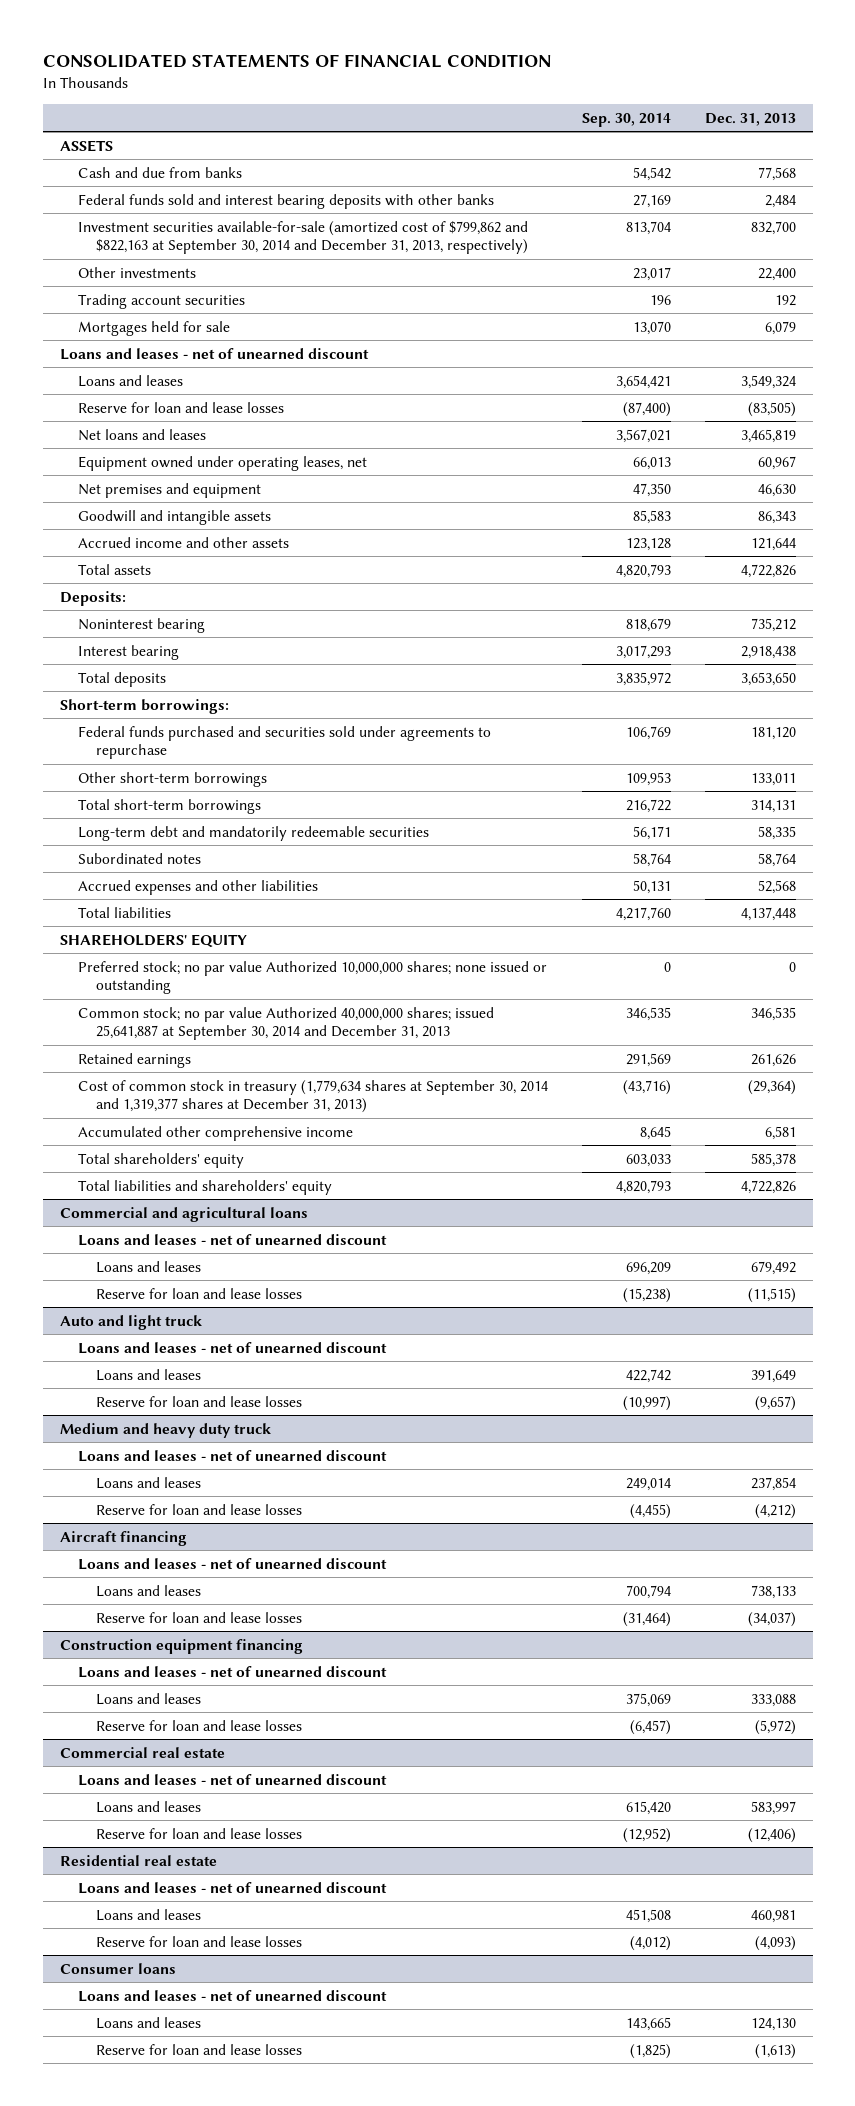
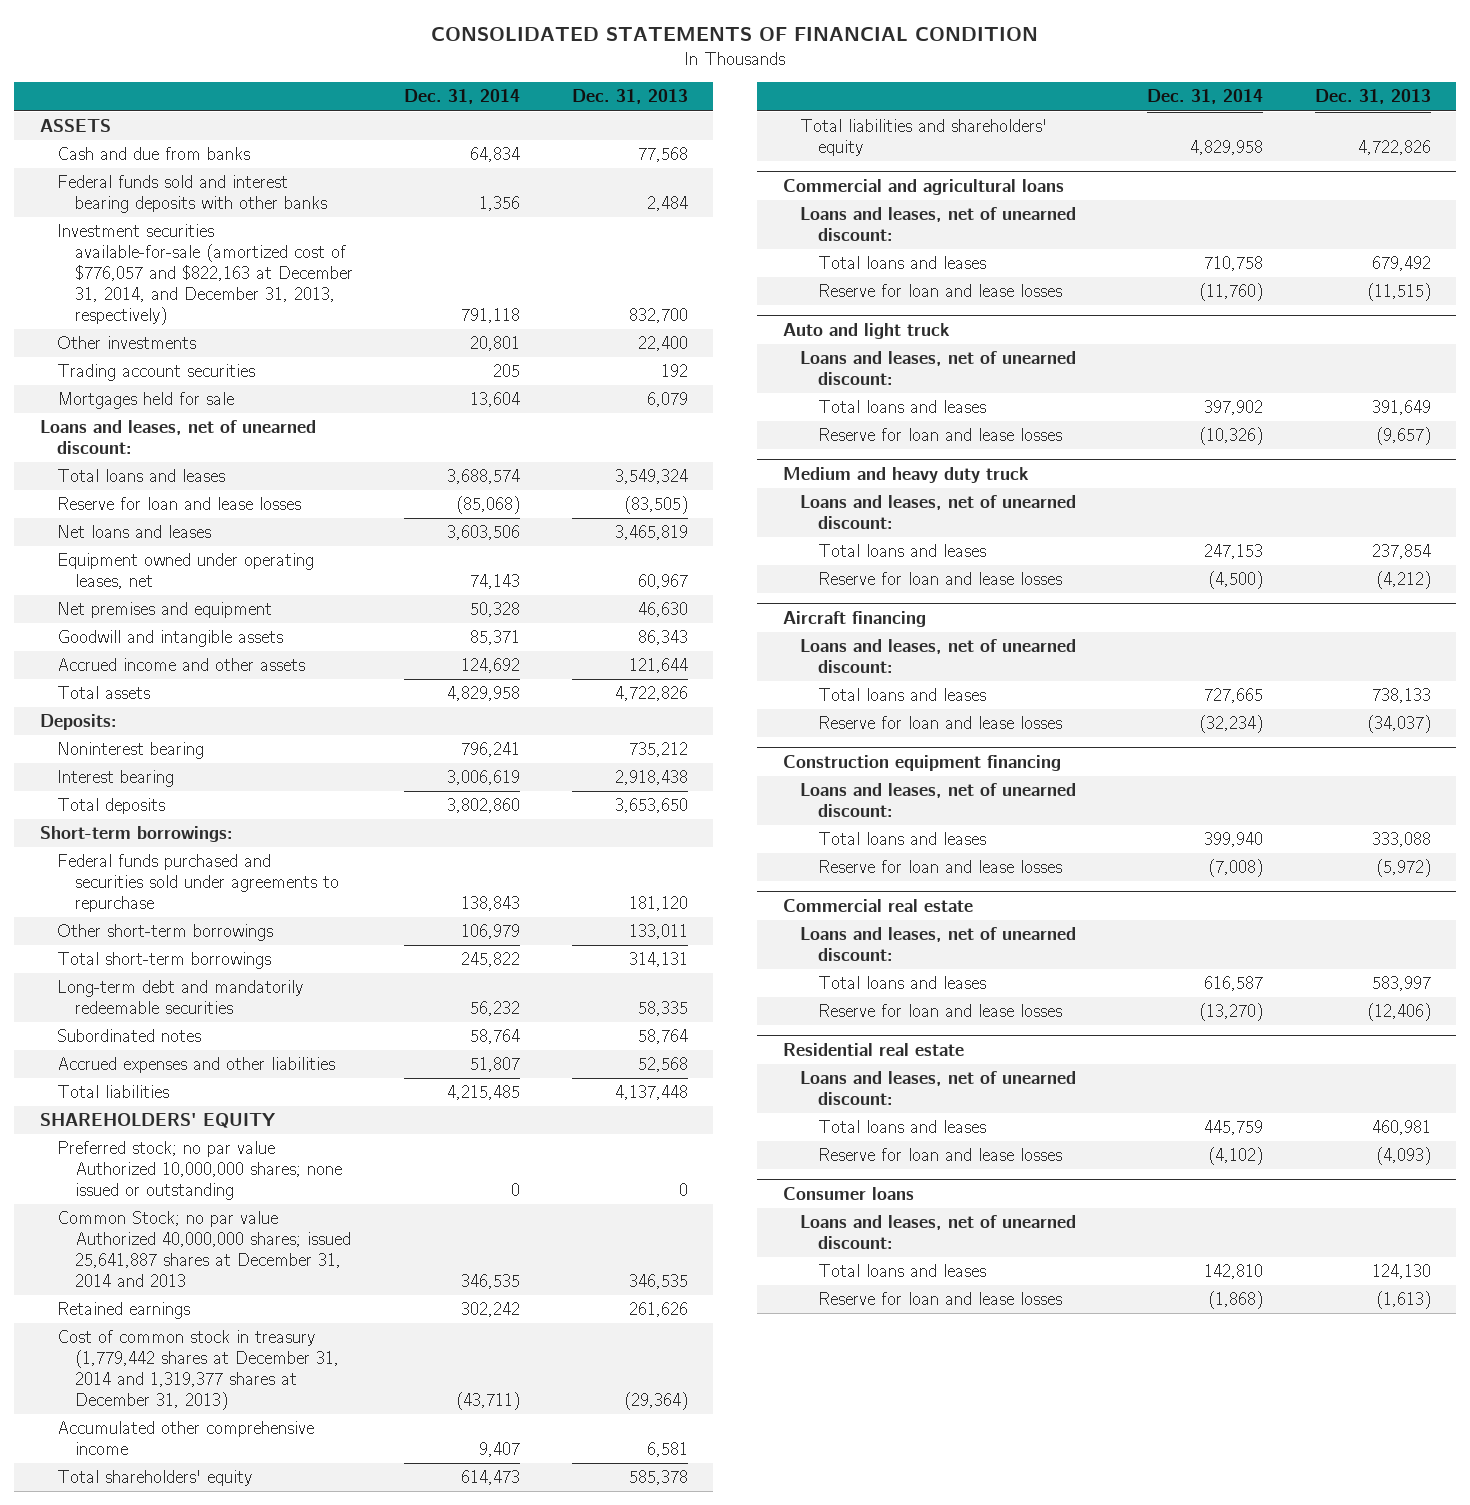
[581,112,671,127] Sep. 30, 2014 -> none
none -> [404,89,521,105] Dec. 31, 2014
[77,220,528,255] Investment securities available-for-sale (amortized cost of $799,862 and $822,163 at September 30, 2014 and December 31, 2013, respectively) -> [57,224,353,326] Investment securities available-for-sale (amortized cost of $776,057 and $822,163 at December 31, 2014, and December 31, 2013, respectively)
[59,347,369,360] Loans and leases - net of unearned discount -> [39,420,316,455] Loans and leases, net of unearned discount:
[77,374,183,387] Loans and leases -> [57,469,226,483] Total loans and leases
[77,1006,494,1041] Common stock; no par value Authorized 40,000,000 shares; issued 25,641,887 at September 30, 2014 and December 31, 2013 -> [57,1211,351,1288] Common Stock; no par value Authorized 40,000,000 shares; issued 25,641,887 shares at December 31, 2014 and 2013
[77,1079,548,1114] Cost of common stock in treasury (1,779,634 shares at September 30, 2014 and 1,319,377 shares at December 31, 2013) -> [57,1330,339,1411] Cost of common stock in treasury (1,779,442 shares at December 31, 2014 and 1,319,377 shares at December 31, 2013)
[77,1233,387,1246] Loans and leases - net of unearned discount -> [800,207,1077,242] Loans and leases, net of unearned discount:
[95,1260,201,1273] Loans and leases -> [817,256,986,270] Total loans and leases
[77,1341,387,1354] Loans and leases - net of unearned discount -> [800,351,1077,386] Loans and leases, net of unearned discount:
[95,1368,201,1381] Loans and leases -> [817,400,986,414] Total loans and leases
[77,1449,387,1462] Loans and leases - net of unearned discount -> [800,495,1077,530] Loans and leases, net of unearned discount:
[95,1476,201,1489] Loans and leases -> [817,544,986,558] Total loans and leases
[77,1557,387,1570] Loans and leases - net of unearned discount -> [800,639,1077,674] Loans and leases, net of unearned discount:
[95,1584,201,1597] Loans and leases -> [817,688,986,702] Total loans and leases
[77,1665,387,1678] Loans and leases - net of unearned discount -> [800,783,1077,818] Loans and leases, net of unearned discount:
[95,1692,201,1705] Loans and leases -> [817,832,986,846] Total loans and leases
[77,1773,387,1786] Loans and leases - net of unearned discount -> [800,927,1077,962] Loans and leases, net of unearned discount:
[95,1800,201,1813] Loans and leases -> [817,976,986,990] Total loans and leases
[77,1881,387,1894] Loans and leases - net of unearned discount -> [800,1071,1077,1106] Loans and leases, net of unearned discount:
[95,1908,201,1921] Loans and leases -> [817,1120,986,1134] Total loans and leases
[77,1989,387,2002] Loans and leases - net of unearned discount -> [800,1215,1077,1250] Loans and leases, net of unearned discount:
[95,2016,201,2029] Loans and leases -> [817,1264,986,1278] Total loans and leases

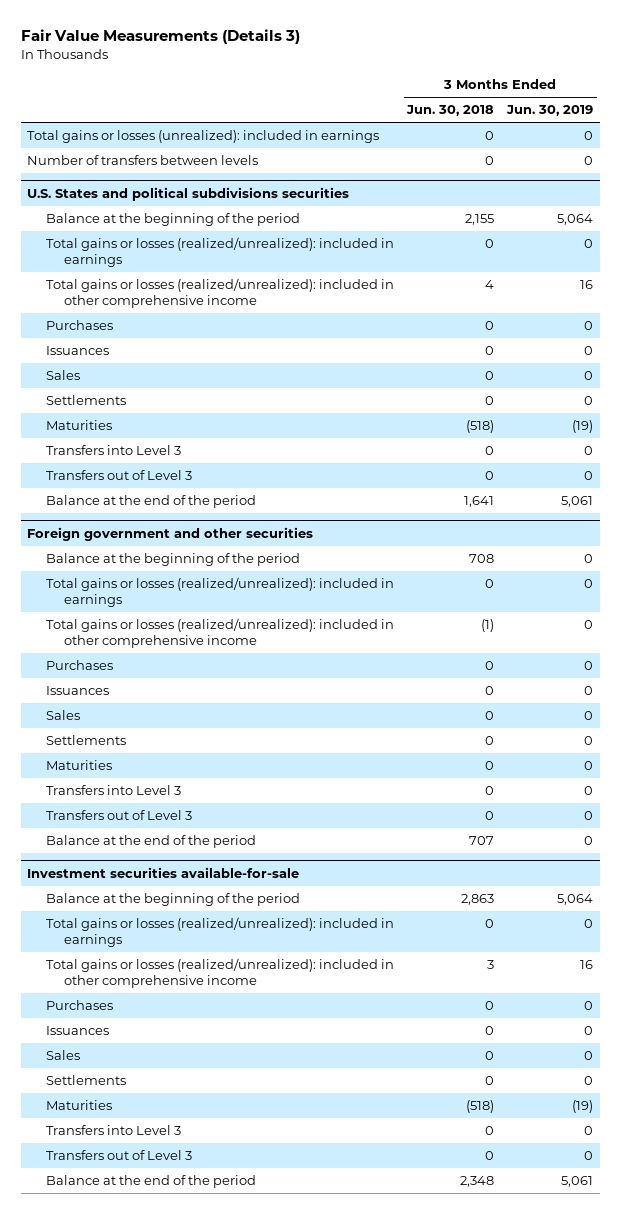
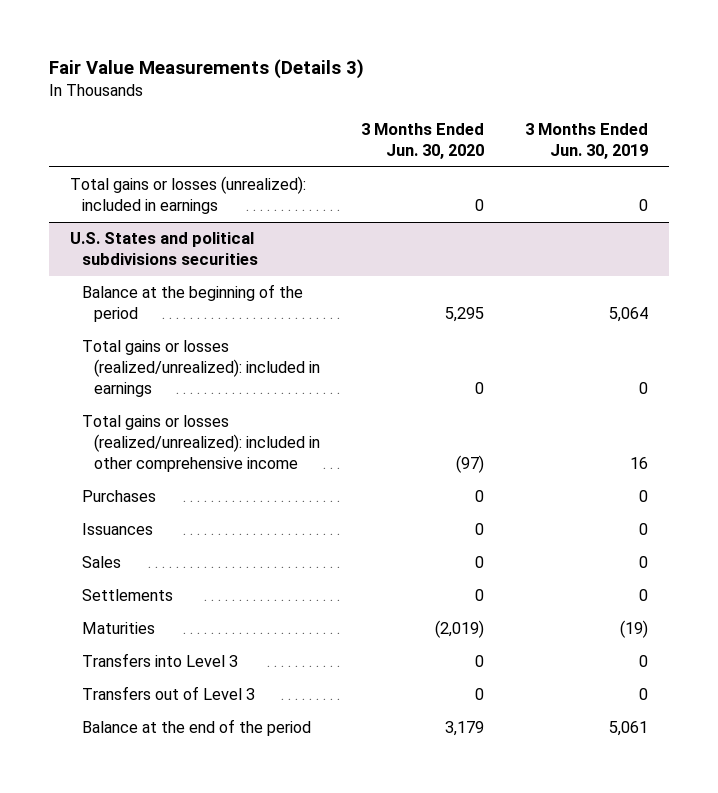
[406,105,495,117] Jun. 30, 2018 -> none
none -> [360,123,484,160] 3 Months Ended Jun. 30, 2020
[27,155,259,166] Number of transfers between levels -> none
[27,527,314,542] Foreign government and other securities -> none
[45,553,300,567] Balance at the beginning of the period -> none
[45,577,394,608] Total gains or losses (realized/unrealized): included in earnings -> none
[45,618,394,649] Total gains or losses (realized/unrealized): included in other comprehensive income -> none
[45,660,113,671] Purchases -> none
[45,686,109,696] Issuances -> none
[45,710,80,721] Sales -> none
[45,735,126,746] Settlements -> none
[45,760,112,771] Maturities -> none
[45,785,181,796] Transfers into Level 3 -> none
[45,810,192,821] Transfers out of Level 3 -> none
[45,835,256,849] Balance at the end of the period -> none
[27,867,300,879] Investment securities available-for-sale -> none
[45,893,300,907] Balance at the beginning of the period -> none
[45,917,394,948] Total gains or losses (realized/unrealized): included in earnings -> none
[45,958,394,989] Total gains or losses (realized/unrealized): included in other comprehensive income -> none
[45,1000,113,1011] Purchases -> none
[45,1026,109,1036] Issuances -> none
[45,1050,80,1061] Sales -> none
[45,1075,126,1086] Settlements -> none
[45,1100,112,1111] Maturities -> none
[45,1125,181,1136] Transfers into Level 3 -> none
[45,1150,192,1161] Transfers out of Level 3 -> none
[45,1175,256,1189] Balance at the end of the period -> none

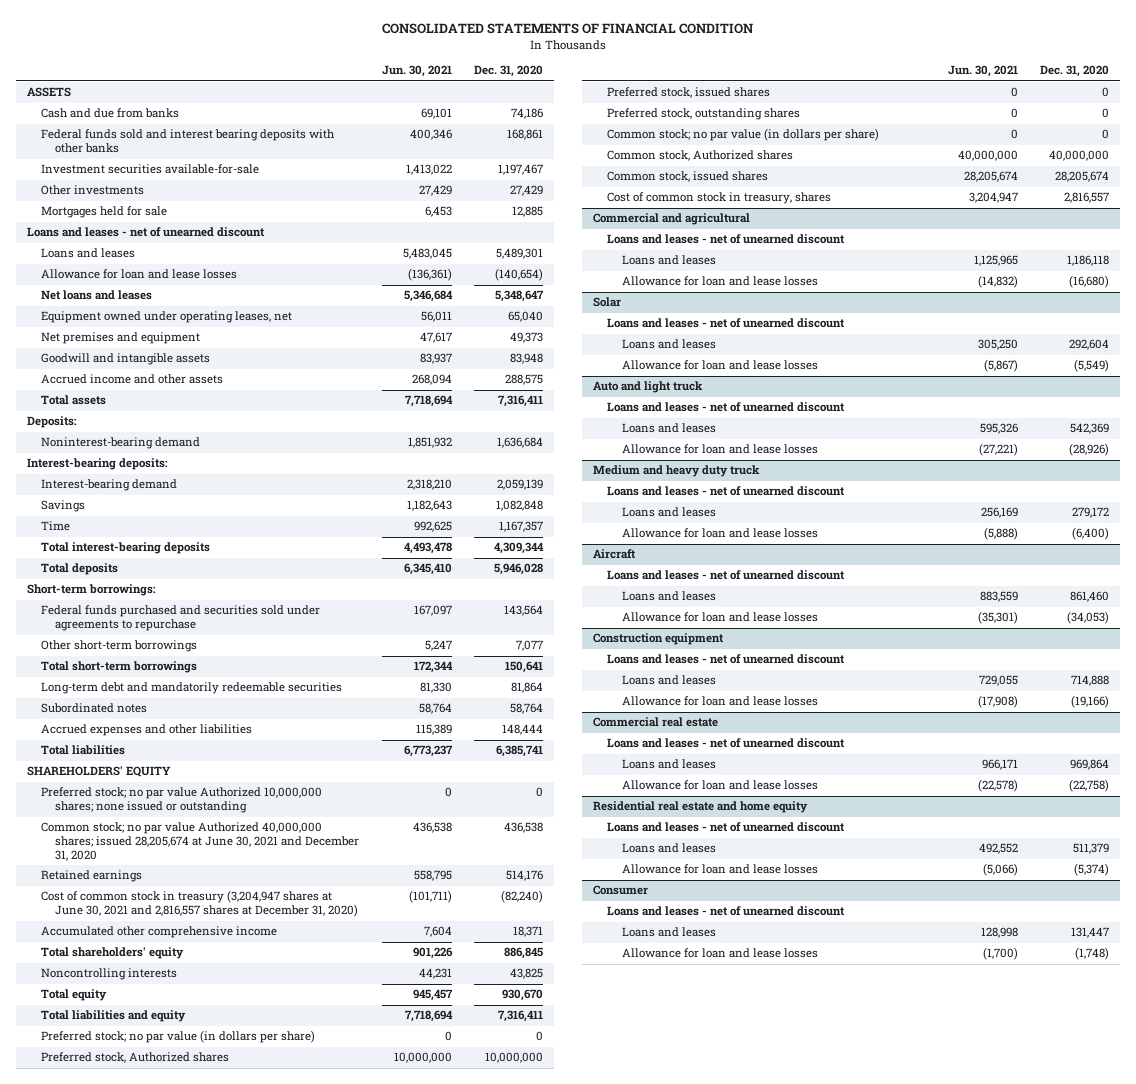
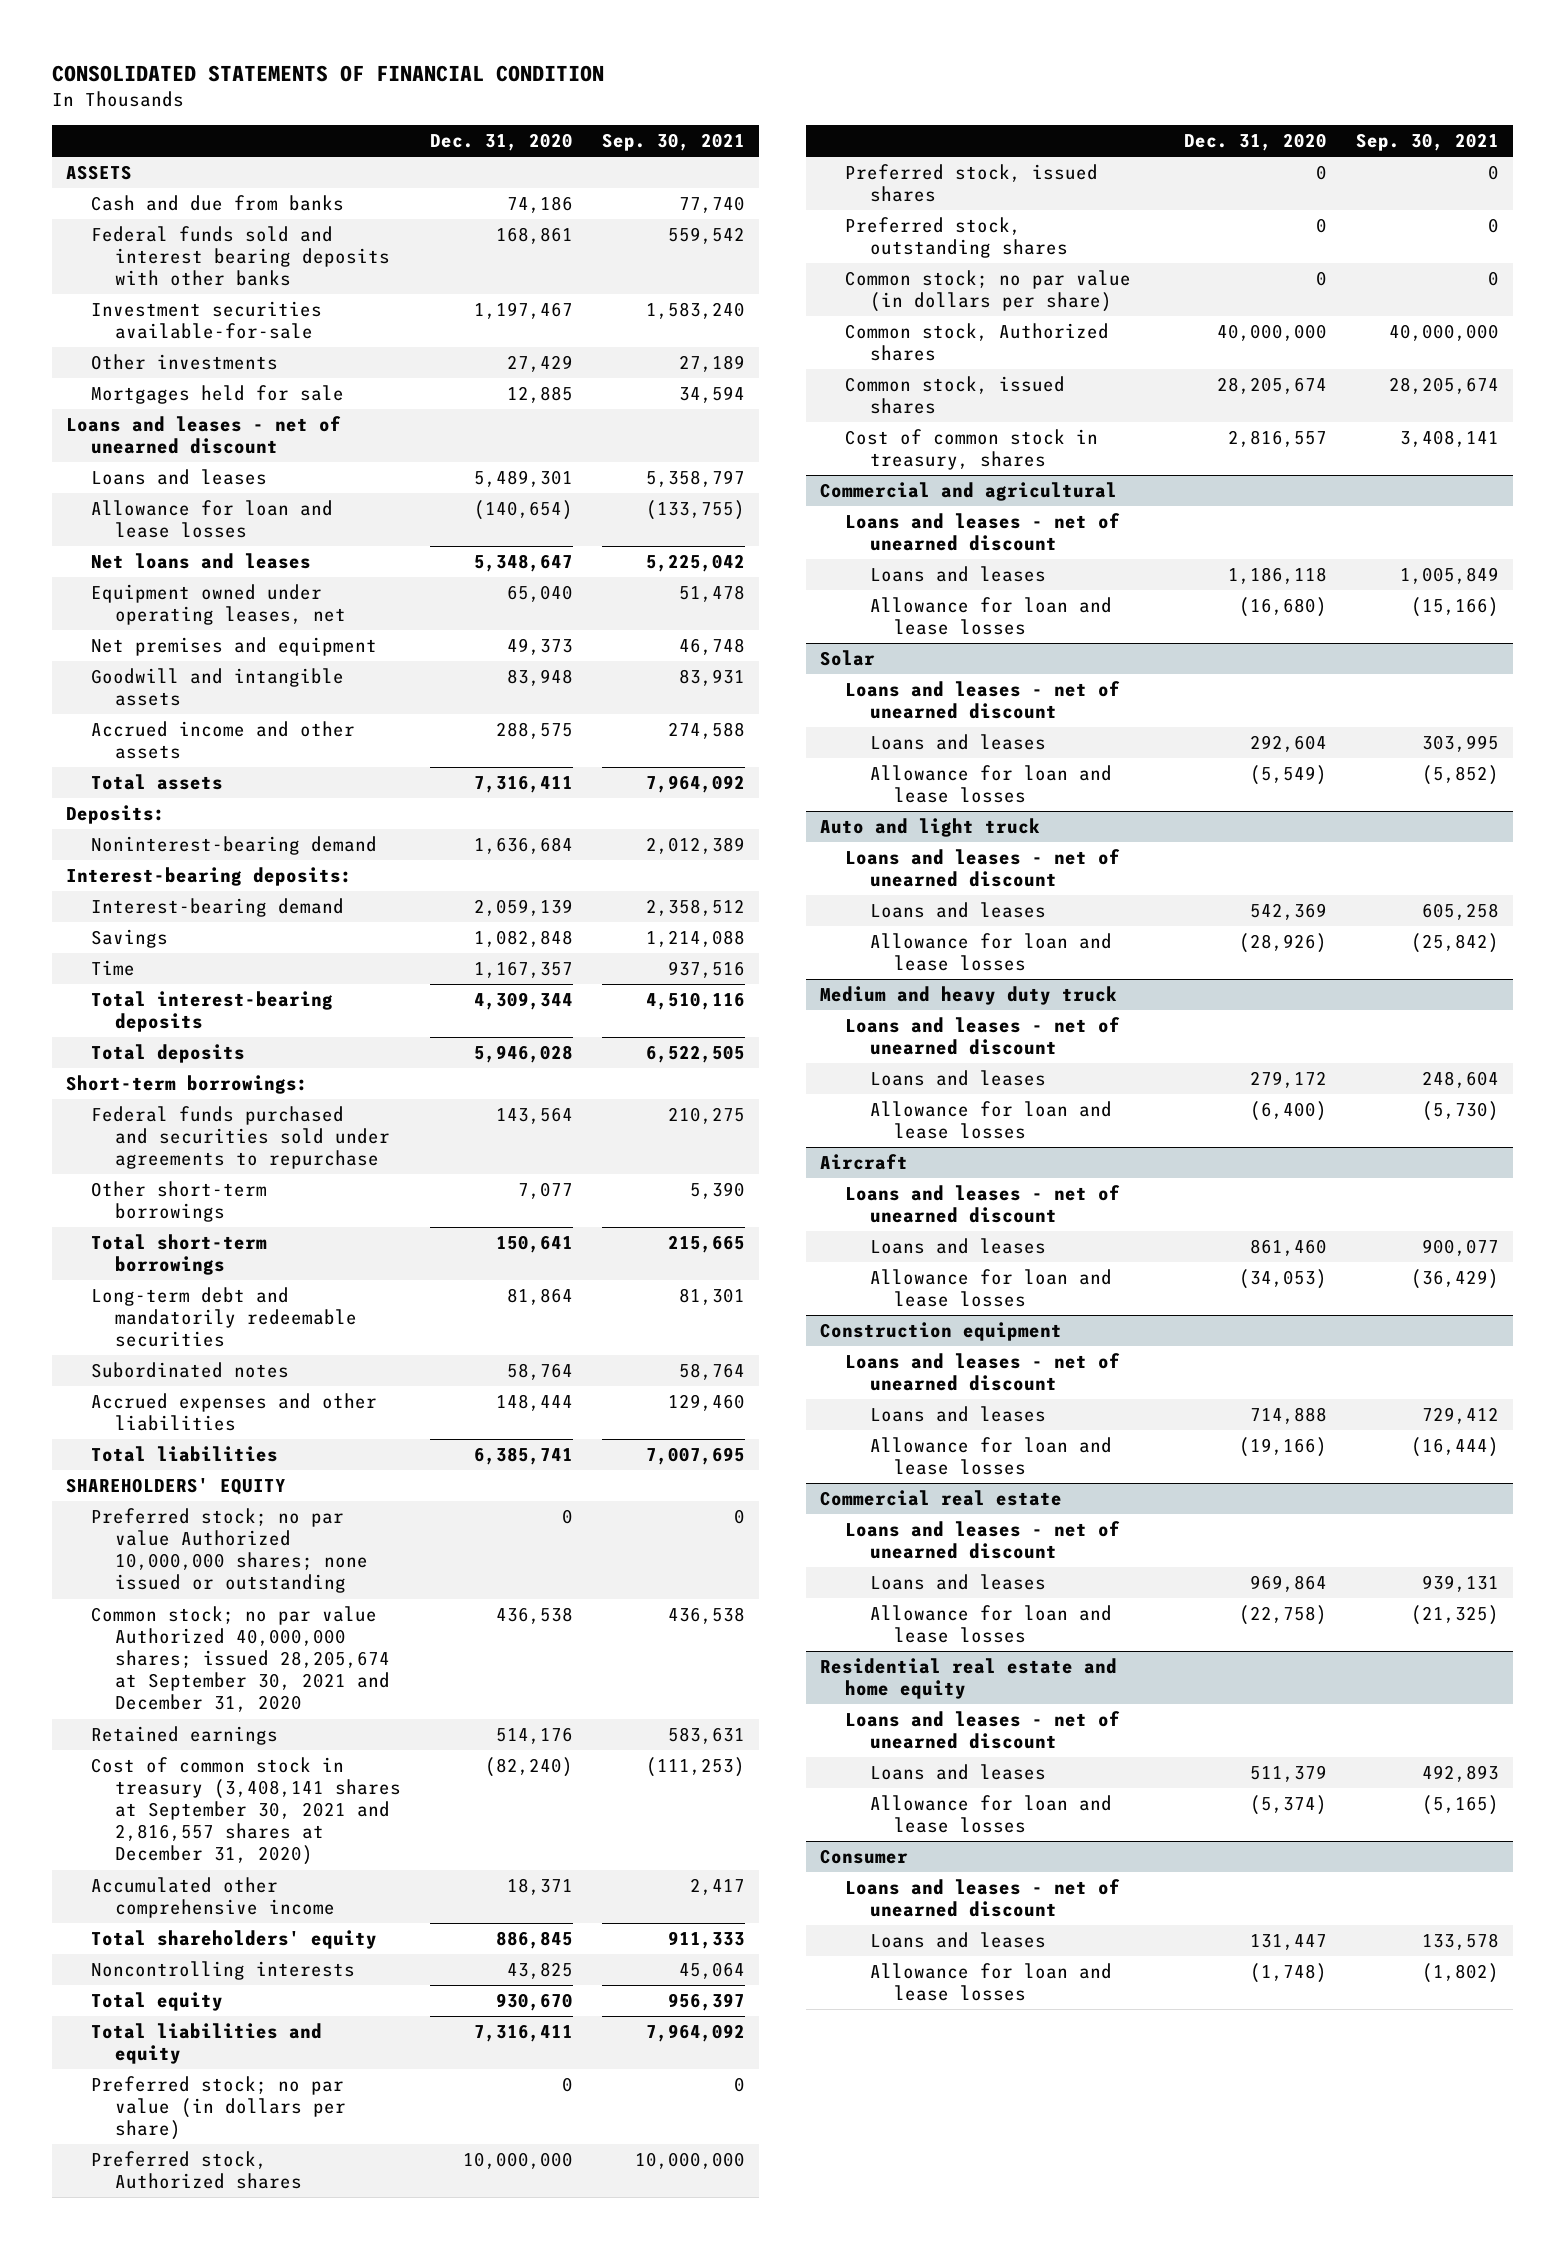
[381,65,452,78] Jun. 30, 2021 -> none
none -> [601,132,745,151] Sep. 30, 2021
[41,822,360,862] Common stock; no par value Authorized 40,000,000 shares; issued 28,205,674 at June 30, 2021 and December 31, 2020 -> [90,1606,391,1713] Common stock; no par value Authorized 40,000,000 shares; issued 28,205,674 at September 30, 2021 and December 31, 2020
[41,890,359,918] Cost of common stock in treasury (3,204,947 shares at June 30, 2021 and 2,816,557 shares at December 31, 2020) -> [90,1757,402,1866] Cost of common stock in treasury (3,408,141 shares at September 30, 2021 and 2,816,557 shares at December 31, 2020)

